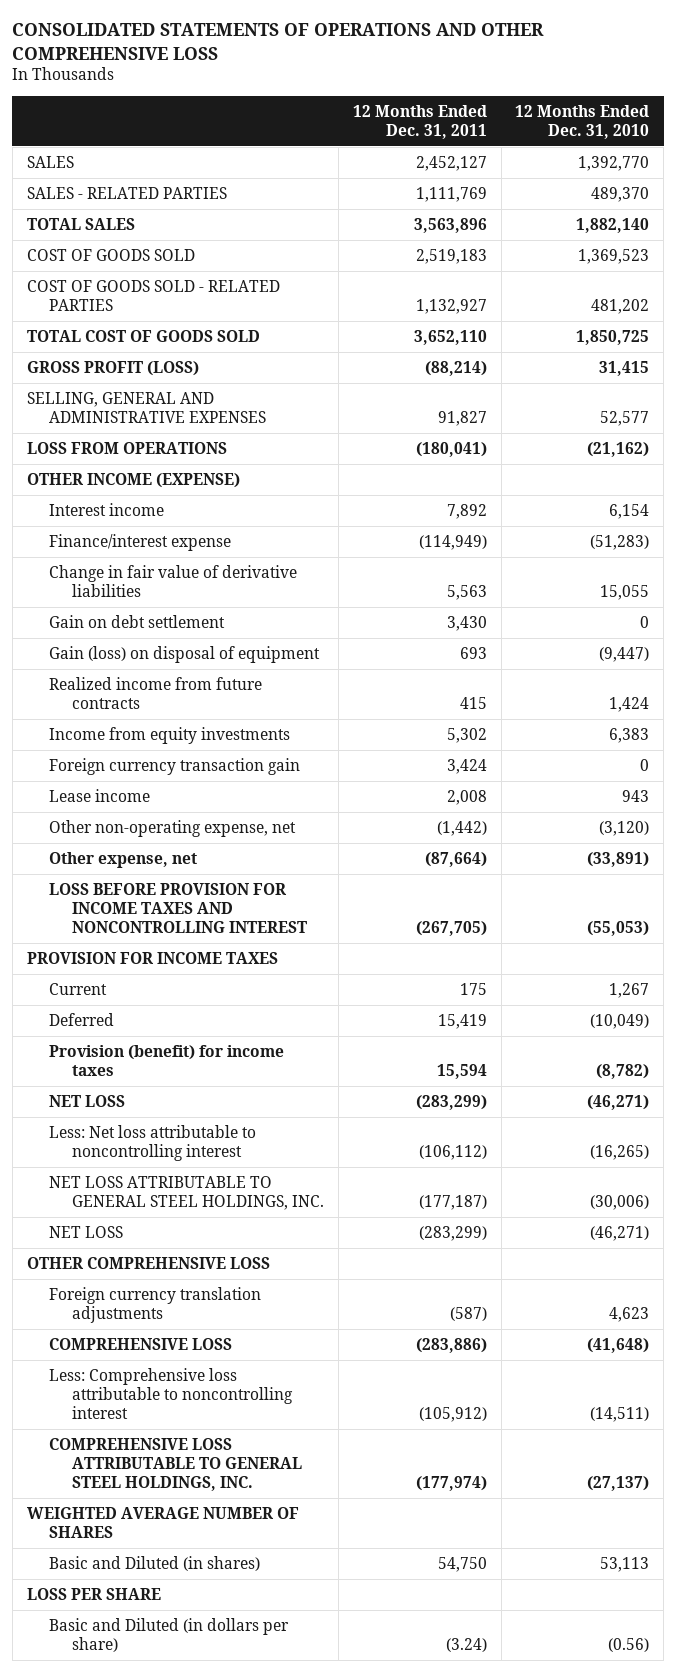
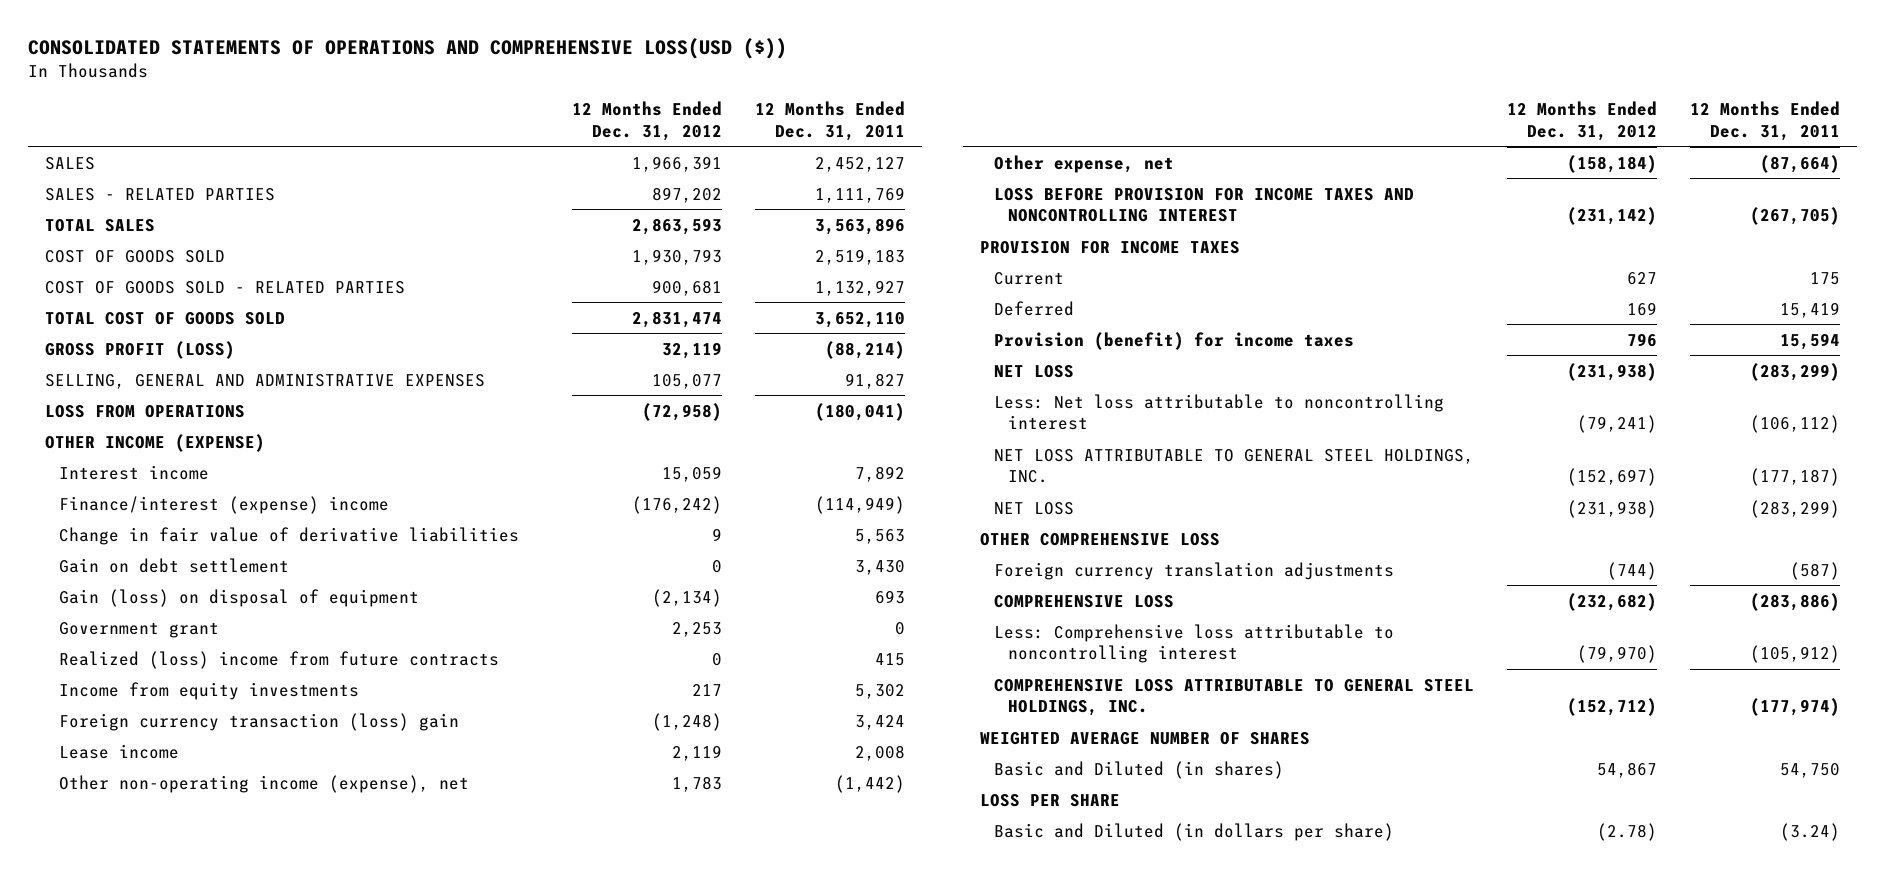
[12,23,545,60] CONSOLIDATED STATEMENTS OF OPERATIONS AND OTHER COMPREHENSIVE LOSS -> [28,38,788,60] CONSOLIDATED STATEMENTS OF OPERATIONS AND COMPREHENSIVE LOSS(USD ($))
[515,104,650,139] 12 Months Ended Dec. 31, 2010 -> none
none -> [571,101,722,141] 12 Months Ended Dec. 31, 2012
[49,534,232,552] Finance/interest expense -> [58,495,389,514] Finance/interest (expense) income
none -> [58,621,219,638] Government grant
[49,677,263,710] Realized income from future contracts -> [58,650,499,669] Realized (loss) income from future contracts
[49,758,301,776] Foreign currency transaction gain -> [58,712,459,731] Foreign currency transaction (loss) gain
[49,820,297,838] Other non-operating expense, net -> [58,774,469,793] Other non-operating income (expense), net

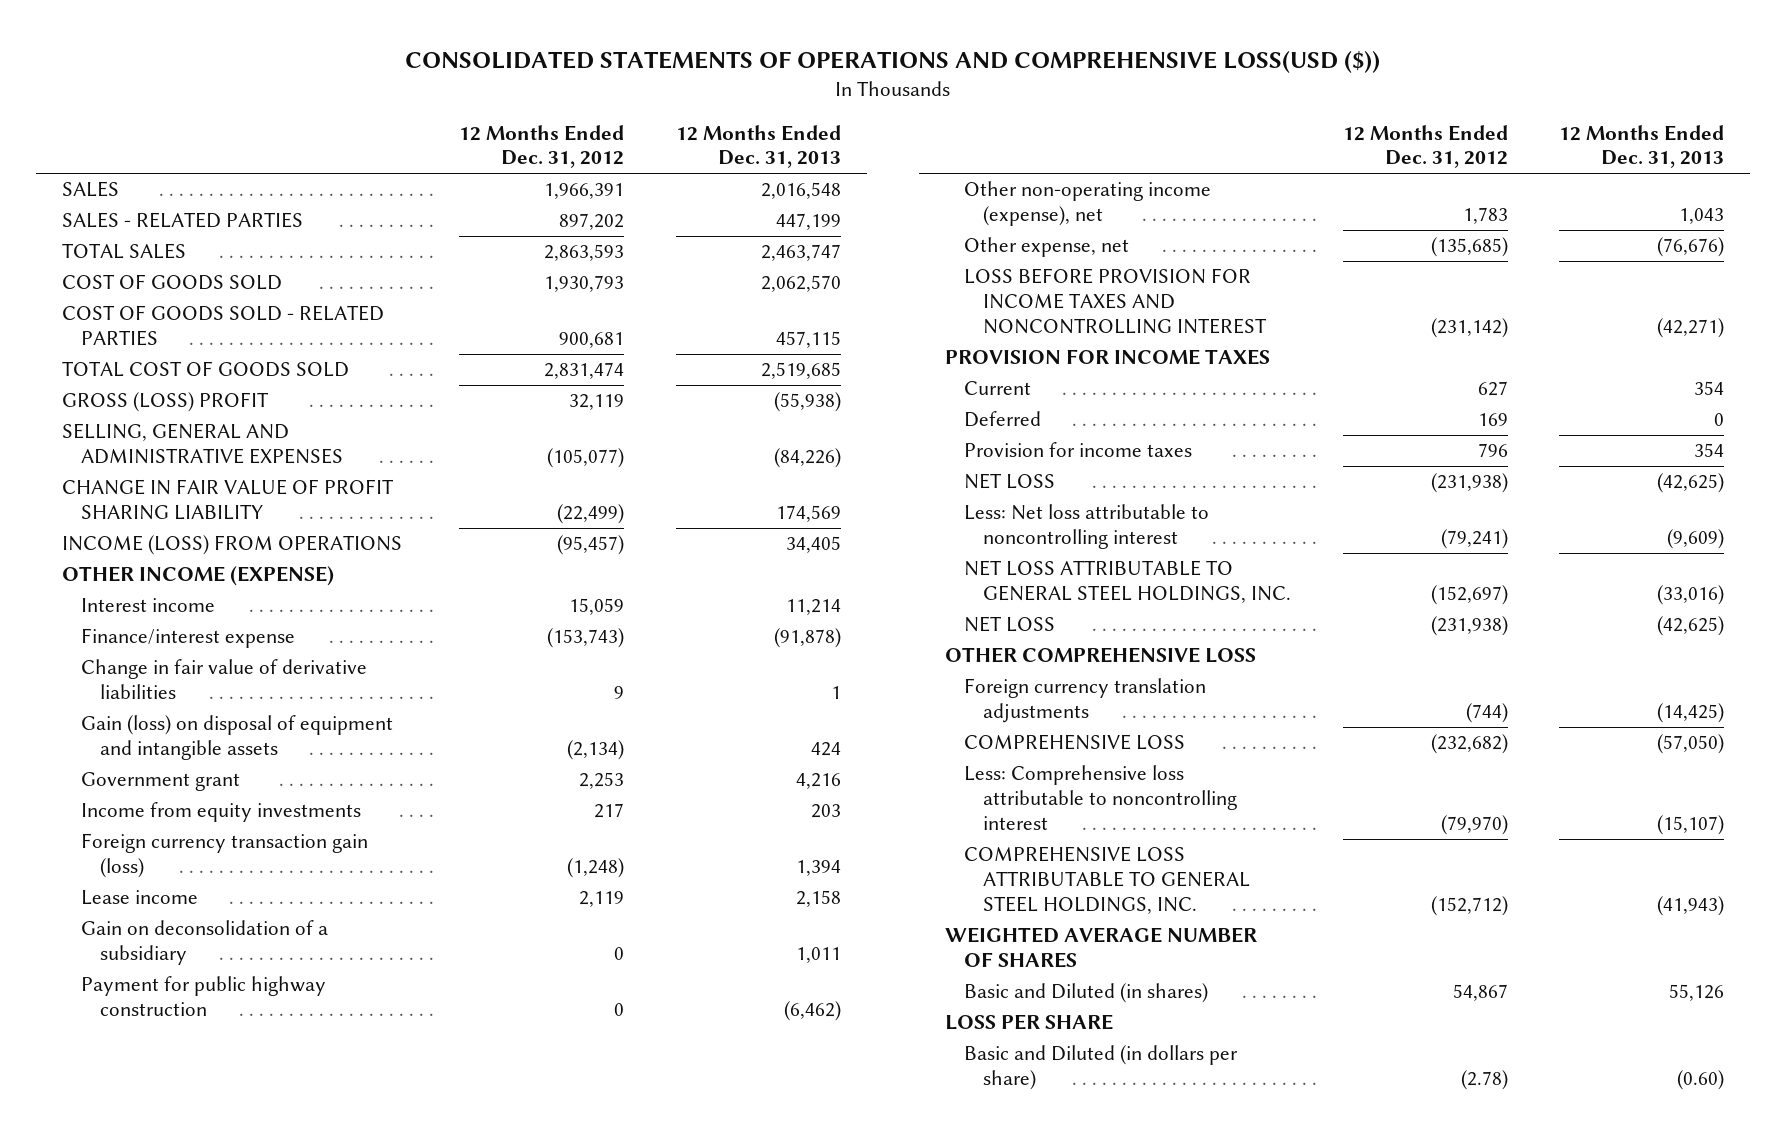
[754,101,905,141] 12 Months Ended Dec. 31, 2011 -> none
none -> [675,124,841,169] 12 Months Ended Dec. 31, 2013
[44,340,235,359] GROSS PROFIT (LOSS) -> [61,392,269,413] GROSS (LOSS) PROFIT
[651,373,722,389] 105,077 -> [547,448,625,469] (105,077)
none -> [61,479,394,521] CHANGE IN FAIR VALUE OF PROFIT SHARING LIABILITY
[44,404,245,418] LOSS FROM OPERATIONS -> [61,535,402,556] INCOME (LOSS) FROM OPERATIONS
[641,402,722,421] (72,958) -> [557,535,625,556] (95,457)
[58,495,389,514] Finance/interest (expense) income -> [80,628,295,649] Finance/interest expense
[631,495,722,514] (176,242) -> [547,628,625,649] (153,743)
[58,557,289,573] Gain on debt settlement -> none
[58,588,419,607] Gain (loss) on disposal of equipment -> [80,715,393,761] Gain (loss) on disposal of equipment and intangible assets
[58,650,499,669] Realized (loss) income from future contracts -> none
[58,712,459,731] Foreign currency transaction (loss) gain -> [80,833,368,879] Foreign currency transaction gain (loss)
none -> [80,920,328,966] Gain on deconsolidation of a subsidiary
none -> [80,976,326,1017] Payment for public highway construction
[1567,154,1658,173] (158,184) -> [1430,237,1508,258] (135,685)
[994,331,1355,350] Provision (benefit) for income taxes -> [963,442,1192,458] Provision for income taxes

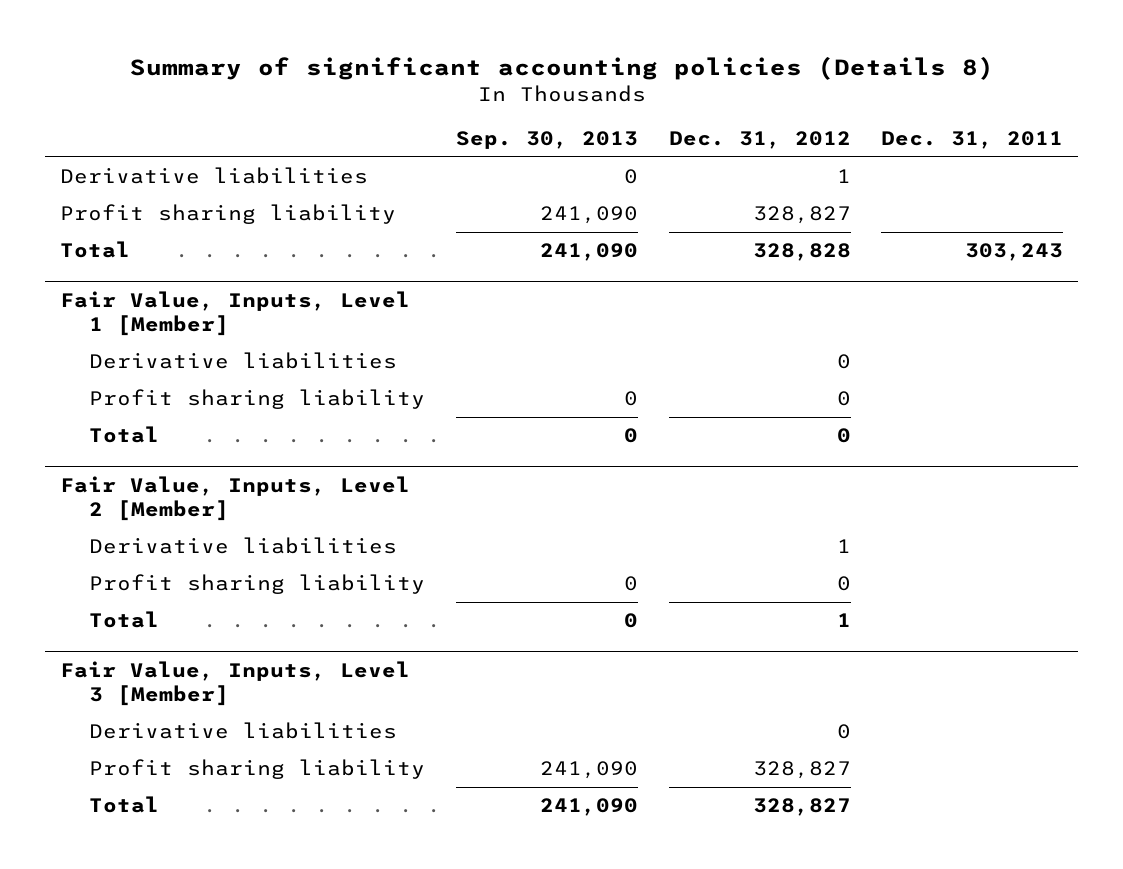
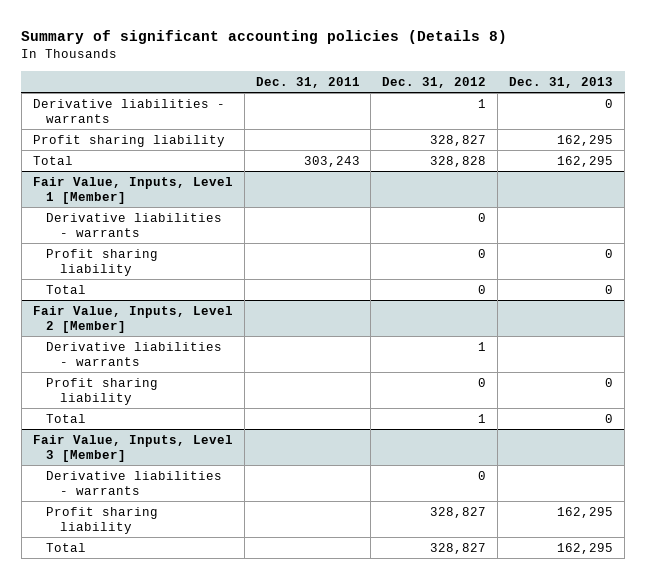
[456,131,639,150] Sep. 30, 2013 -> none
none -> [509,76,614,88] Dec. 31, 2013
[60,167,369,185] Derivative liabilities -> [32,98,225,123] Derivative liabilities - warrants
[89,352,398,370] Derivative liabilities -> [46,212,223,237] Derivative liabilities - warrants
[89,537,398,555] Derivative liabilities -> [46,341,223,366] Derivative liabilities - warrants
[89,722,398,740] Derivative liabilities -> [46,470,223,495] Derivative liabilities - warrants

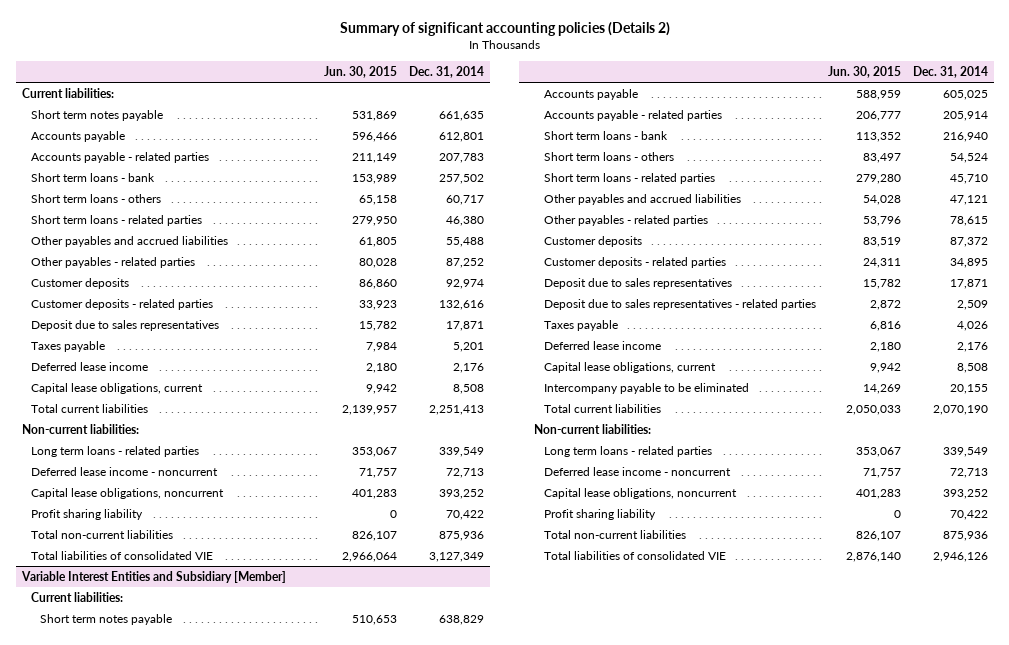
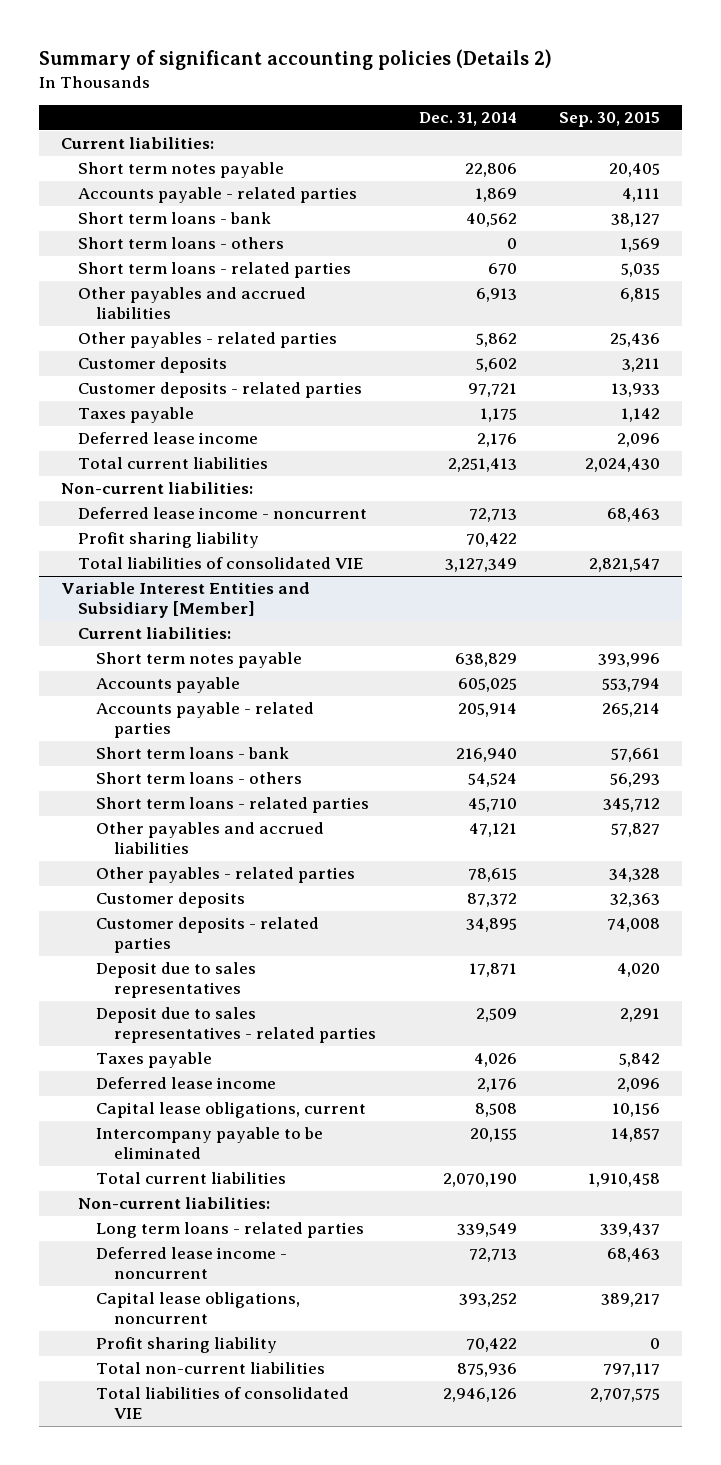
[324,65,398,78] Jun. 30, 2015 -> none
none -> [559,112,661,128] Sep. 30, 2015
[30,130,125,142] Accounts payable -> none
[30,319,219,331] Deposit due to sales representatives -> none
[439,110,485,121] 661,635 -> [464,163,517,178] 22,806
[439,152,485,163] 207,783 -> [474,188,517,203] 1,869
[439,173,485,184] 257,502 -> [465,213,517,228] 40,562
[446,194,485,205] 60,717 -> [506,238,517,250] 0
[446,215,485,226] 46,380 -> [487,263,517,276] 670
[446,236,485,247] 55,488 -> [475,288,517,303] 6,913
[446,257,485,268] 87,252 -> [475,333,517,348] 5,862
[446,278,485,289] 92,974 -> [475,358,517,373] 5,602
[439,299,485,310] 132,616 -> [467,383,517,398] 97,721
[453,341,485,352] 5,201 -> [479,408,517,423] 1,175
[30,382,203,394] Capital lease obligations, current -> none
[30,445,199,457] Long term loans - related parties -> none
[30,487,224,499] Capital lease obligations, noncurrent -> none
[30,529,173,539] Total non-current liabilities -> none

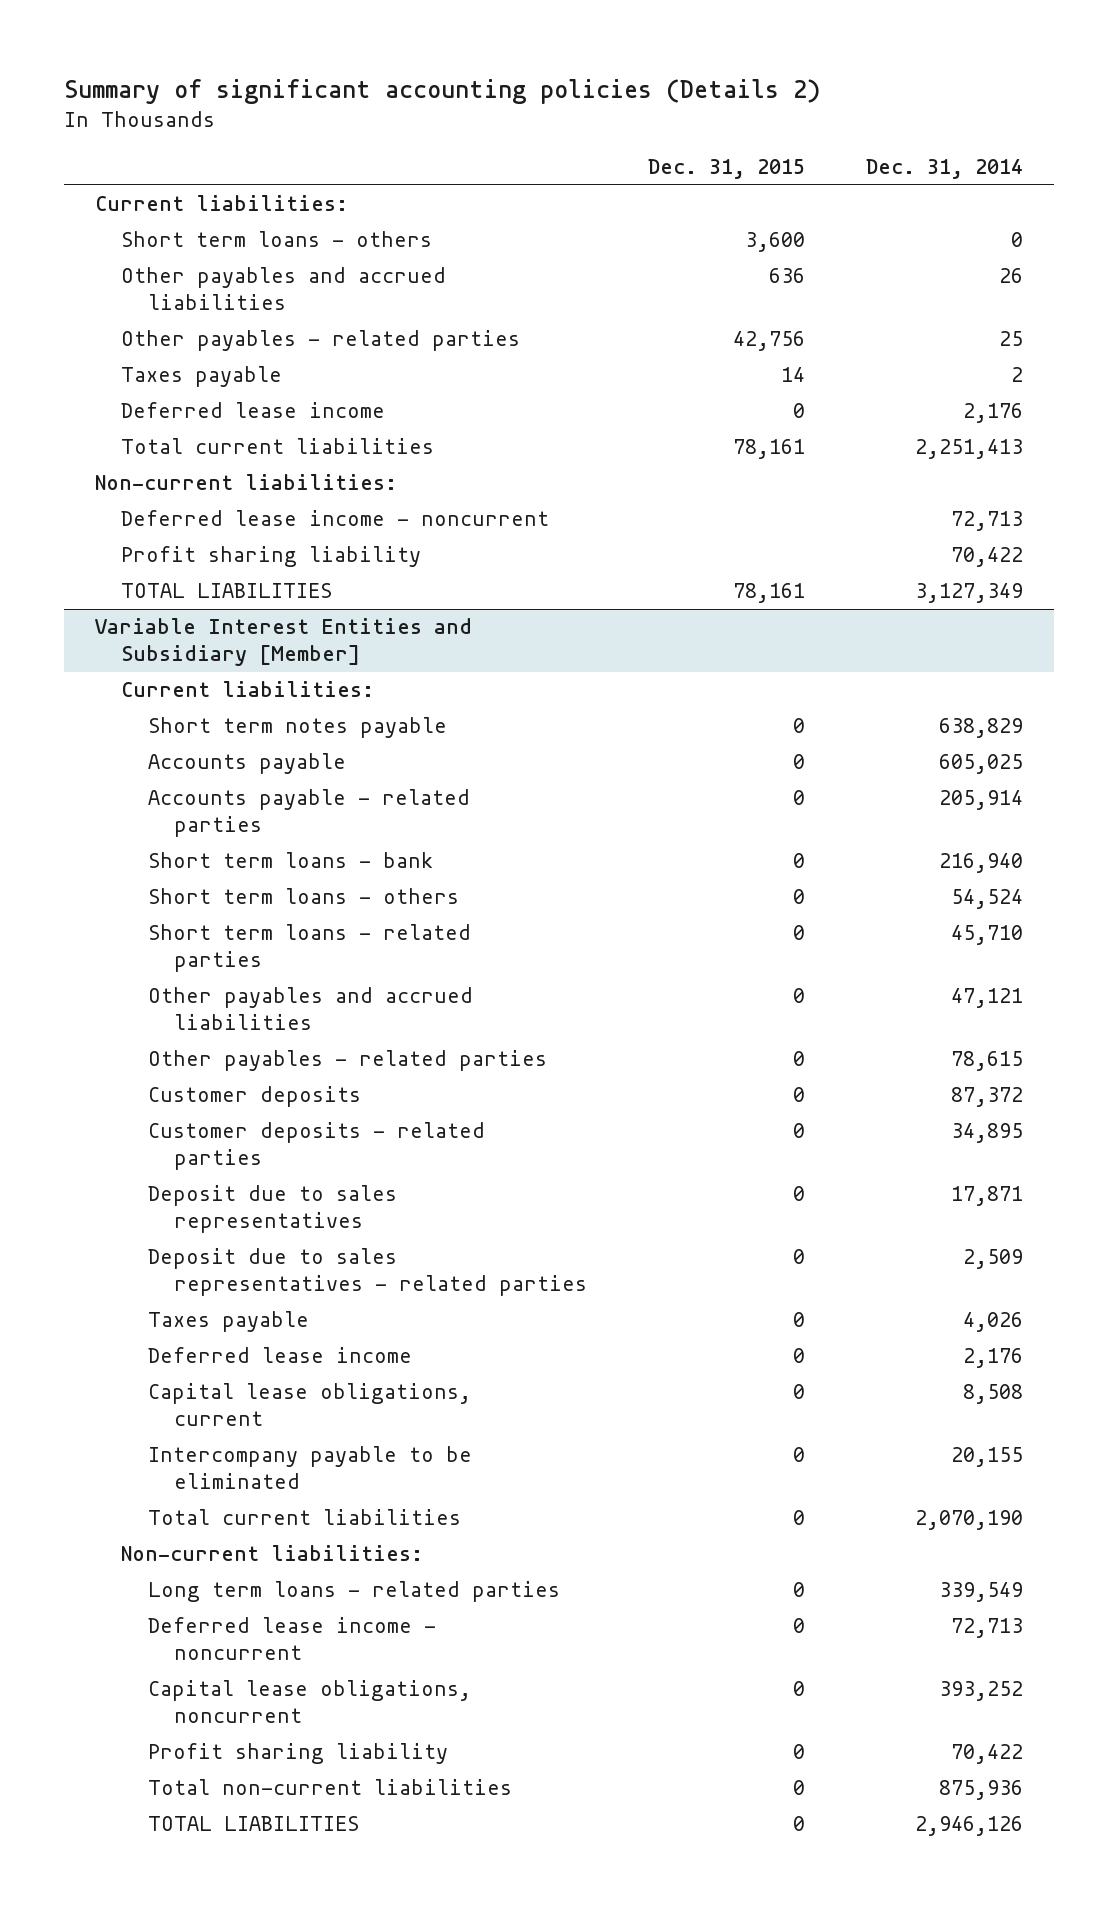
[559,112,661,128] Sep. 30, 2015 -> none
none -> [648,159,806,180] Dec. 31, 2015
[78,162,285,179] Short term notes payable -> none
[78,187,358,204] Accounts payable - related parties -> none
[78,212,272,225] Short term loans - bank -> none
[78,262,352,279] Short term loans - related parties -> none
[78,357,228,374] Customer deposits -> none
[78,382,363,399] Customer deposits - related parties -> none
[475,288,517,303] 6,913 -> [999,268,1024,284] 26
[475,333,517,348] 5,862 -> [999,331,1024,347] 25
[479,408,517,423] 1,175 -> [1011,367,1024,383] 2
[78,557,364,570] Total liabilities of consolidated VIE -> [121,583,333,599] TOTAL LIABILITIES
[96,1387,350,1420] Total liabilities of consolidated VIE -> [147,1816,359,1832] TOTAL LIABILITIES

